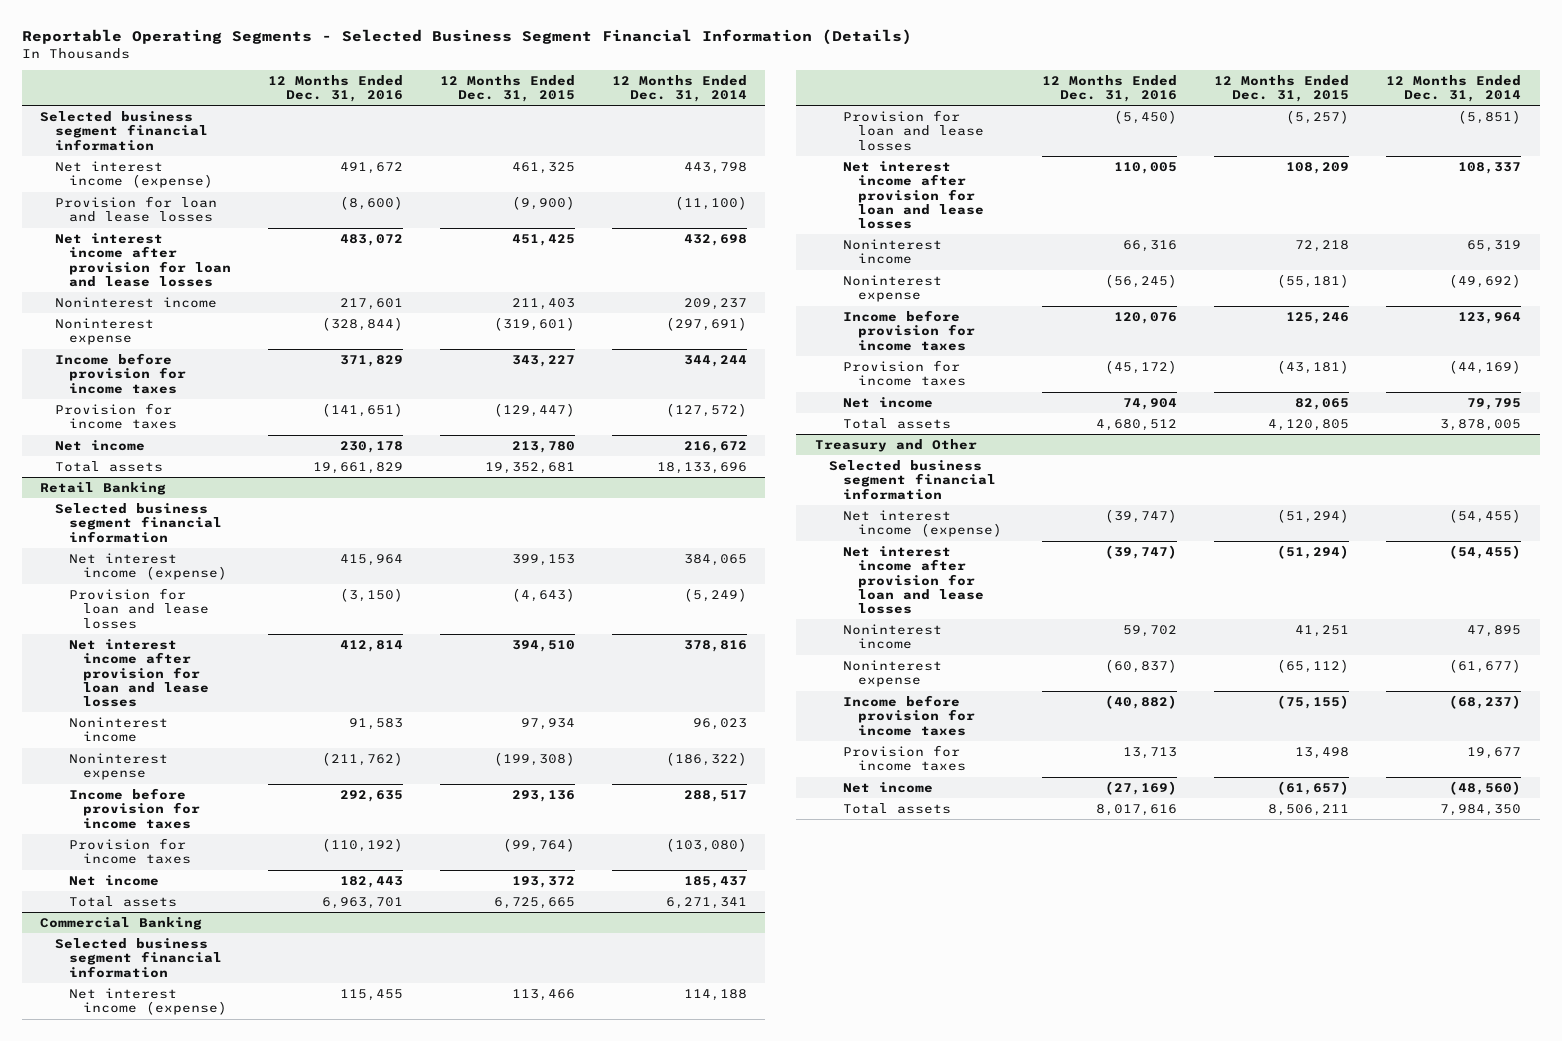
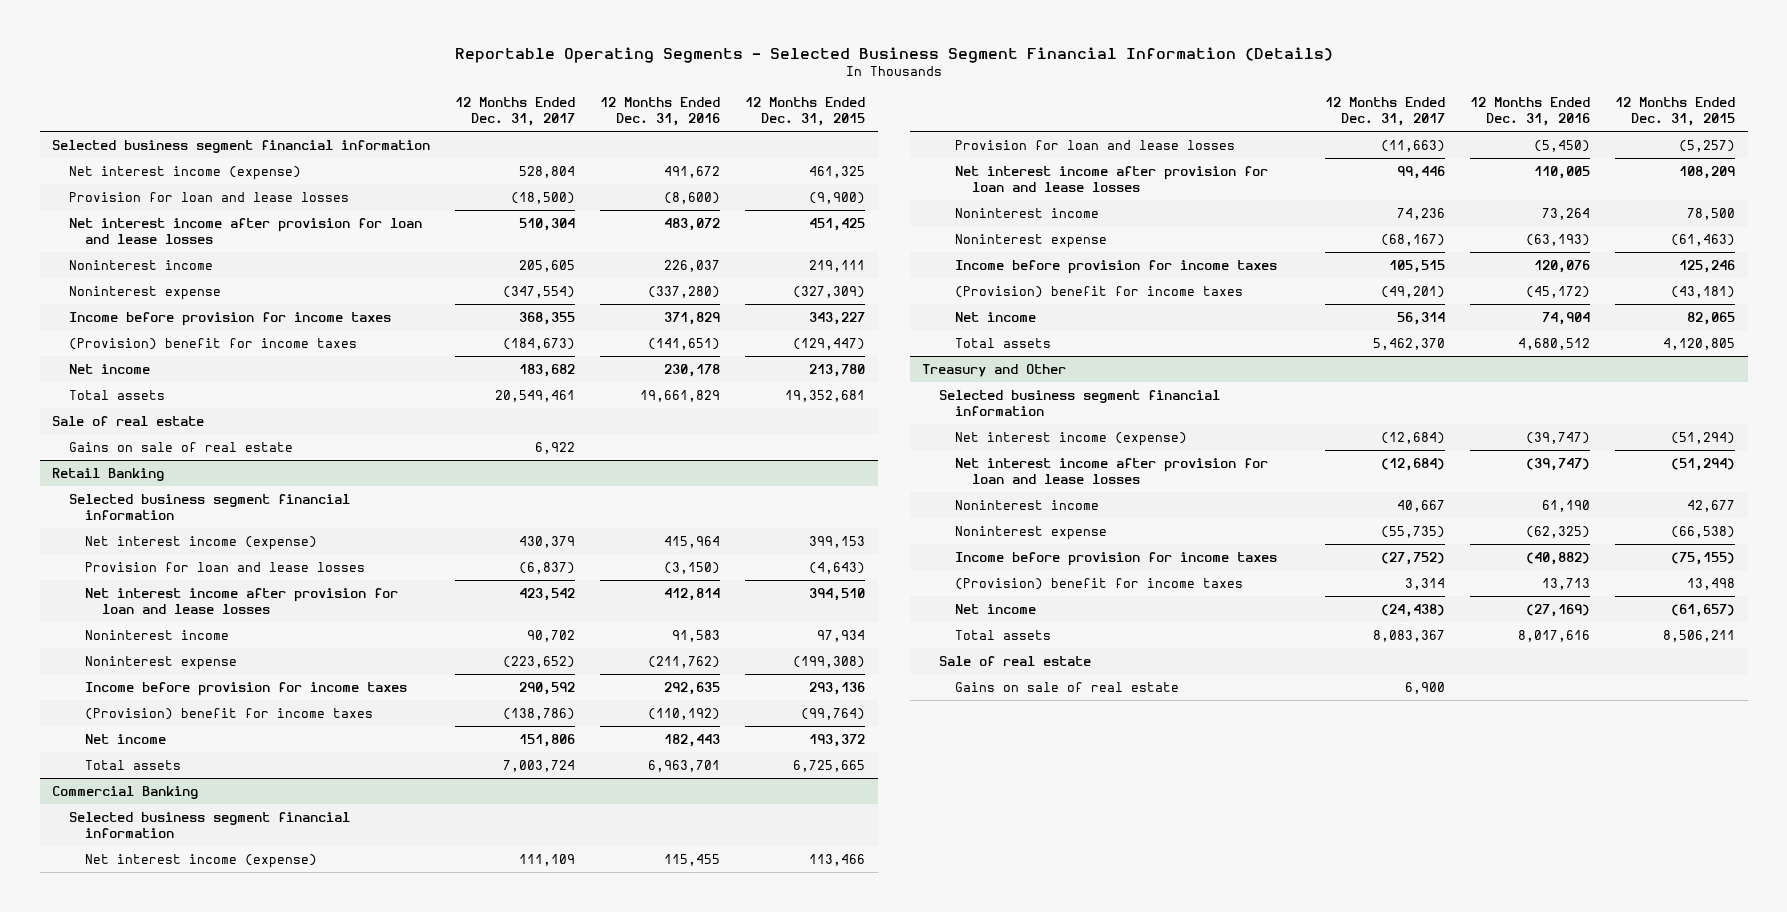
[611,74,747,103] 12 Months Ended Dec. 31, 2014 -> none
none -> [455,96,576,127] 12 Months Ended Dec. 31, 2017
[339,297,403,310] 217,601 -> [664,259,721,272] 226,037
[511,297,575,310] 211,403 -> [809,259,866,272] 219,111
[321,316,403,331] (328,844) -> [648,285,721,298] (337,280)
[493,316,575,331] (319,601) -> [793,285,866,298] (327,309)
[54,402,177,430] Provision for income taxes -> [68,337,357,350] (Provision) benefit for income taxes
none -> [52,415,205,426] Sale of real estate
none -> [68,441,293,452] Gains on sale of real estate
[68,837,192,865] Provision for income taxes -> [85,707,374,720] (Provision) benefit for income taxes
[1123,239,1178,252] 66,316 -> [1542,207,1591,220] 73,264
[1295,239,1350,252] 72,218 -> [1687,207,1736,220] 78,500
[1105,273,1178,288] (56,245) -> [1526,233,1591,246] (63,193)
[1277,273,1350,288] (55,181) -> [1671,233,1736,246] (61,463)
[843,359,966,387] Provision for income taxes -> [955,285,1244,298] (Provision) benefit for income taxes
[1123,624,1178,637] 59,702 -> [1542,499,1591,512] 61,190
[1295,624,1350,637] 41,251 -> [1687,499,1736,512] 42,677
[1105,658,1178,673] (60,837) -> [1526,525,1591,538] (62,325)
[1277,658,1350,673] (65,112) -> [1671,525,1736,538] (66,538)
[843,744,966,772] Provision for income taxes -> [955,577,1244,590] (Provision) benefit for income taxes
none -> [938,655,1091,666] Sale of real estate
none -> [955,681,1180,692] Gains on sale of real estate

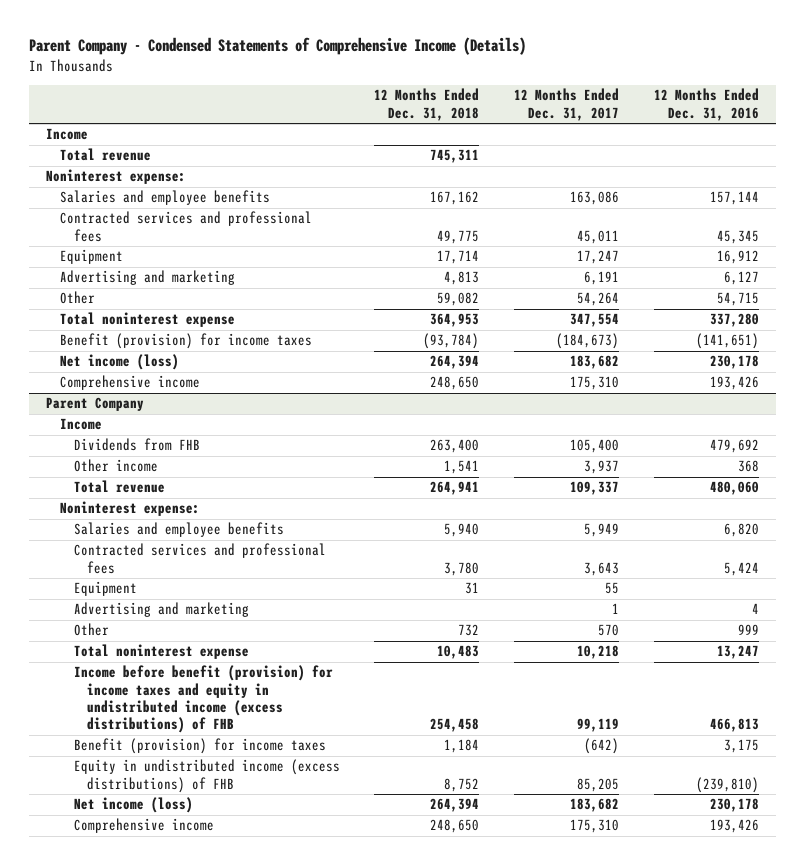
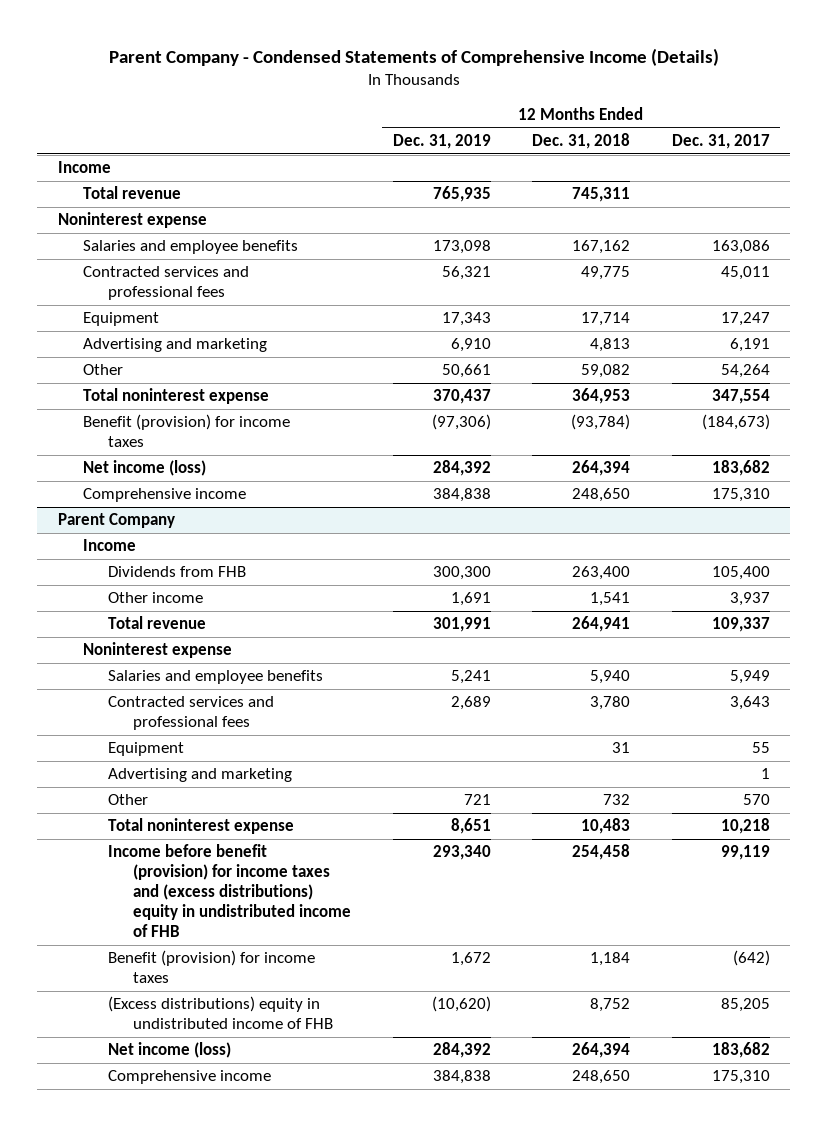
[653,88,759,121] 12 Months Ended Dec. 31, 2016 -> none
none -> [392,134,491,150] Dec. 31, 2019
[46,169,187,185] Noninterest expense: -> [57,212,207,229] Noninterest expense
[60,501,201,517] Noninterest expense: -> [82,642,232,659] Noninterest expense
[73,665,333,734] Income before benefit (provision) for income taxes and equity in undistributed income (excess distributions) of FHB -> [107,844,351,938] Income before benefit (provision) for income taxes and (excess distributions) equity in undistributed income of FHB
[73,759,340,793] Equity in undistributed income (excess distributions) of FHB -> [107,996,333,1030] (Excess distributions) equity in undistributed income of FHB

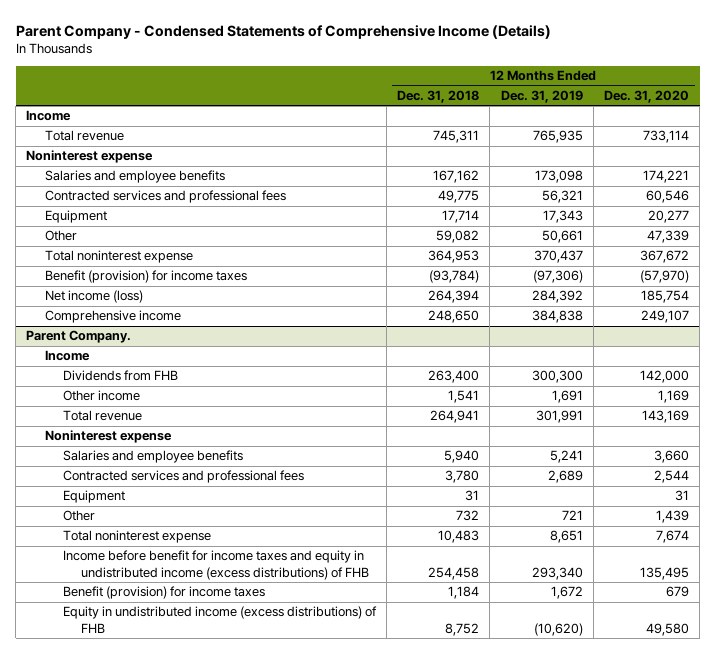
[671,134,770,150] Dec. 31, 2017 -> none
none -> [604,89,690,103] Dec. 31, 2020
[82,338,267,353] Advertising and marketing -> none
[57,513,175,529] Parent Company -> [26,330,132,344] Parent Company.
[107,768,292,783] Advertising and marketing -> none
[107,844,351,938] Income before benefit (provision) for income taxes and (excess distributions) equity in undistributed income of FHB -> [62,550,369,580] Income before benefit for income taxes and equity in undistributed income (excess distributions) of FHB
[107,1042,231,1059] Net income (loss) -> none
[107,1070,271,1085] Comprehensive income -> none
[107,996,333,1030] (Excess distributions) equity in undistributed income of FHB -> [62,606,377,633] Equity in undistributed income (excess distributions) of FHB

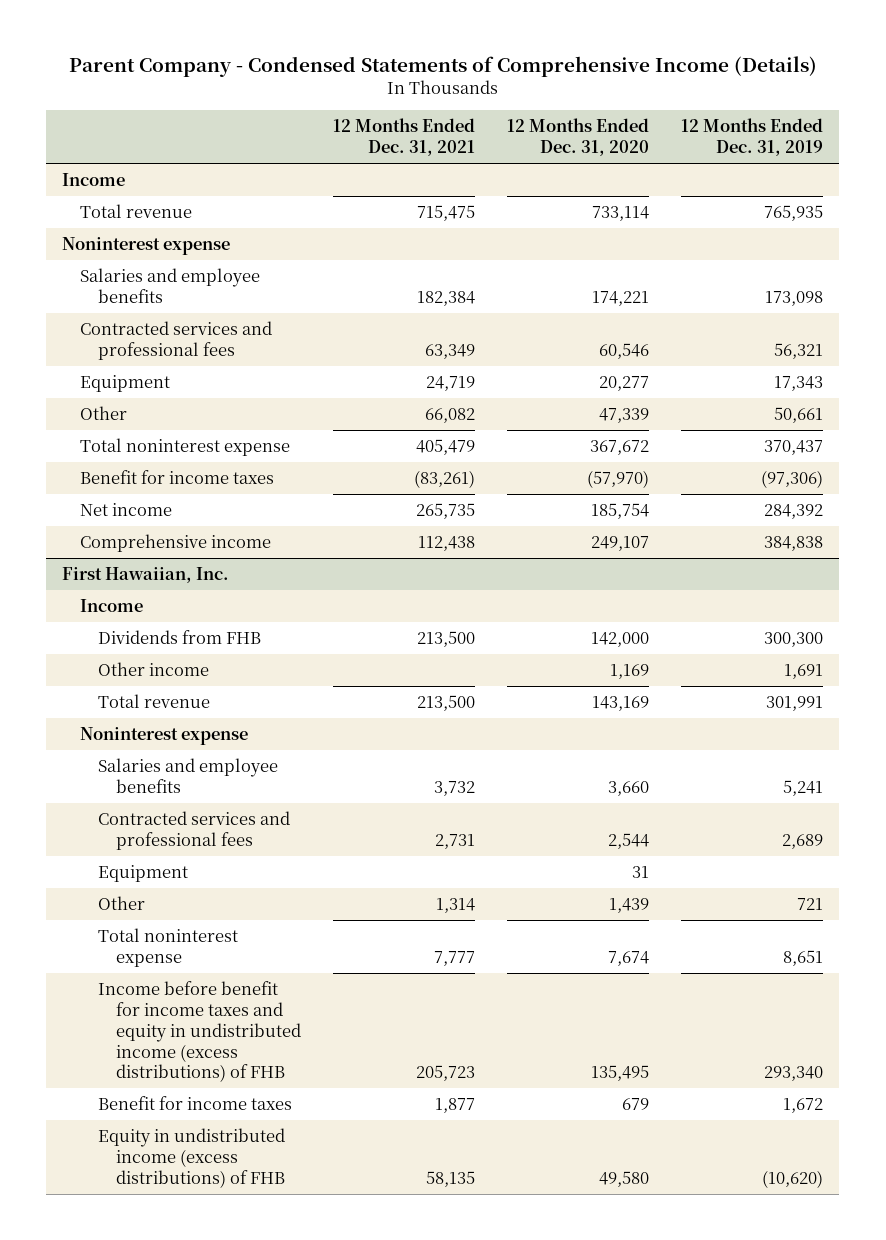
[397,89,480,103] Dec. 31, 2018 -> none
none -> [333,118,476,157] 12 Months Ended Dec. 31, 2021
[44,270,247,284] Benefit (provision) for income taxes -> [80,469,275,484] Benefit for income taxes
[44,290,143,304] Net income (loss) -> [80,502,173,516] Net income
[26,330,132,344] Parent Company. -> [62,566,230,583] First Hawaiian, Inc.
[62,586,265,600] Benefit (provision) for income taxes -> [98,1095,293,1110] Benefit for income taxes

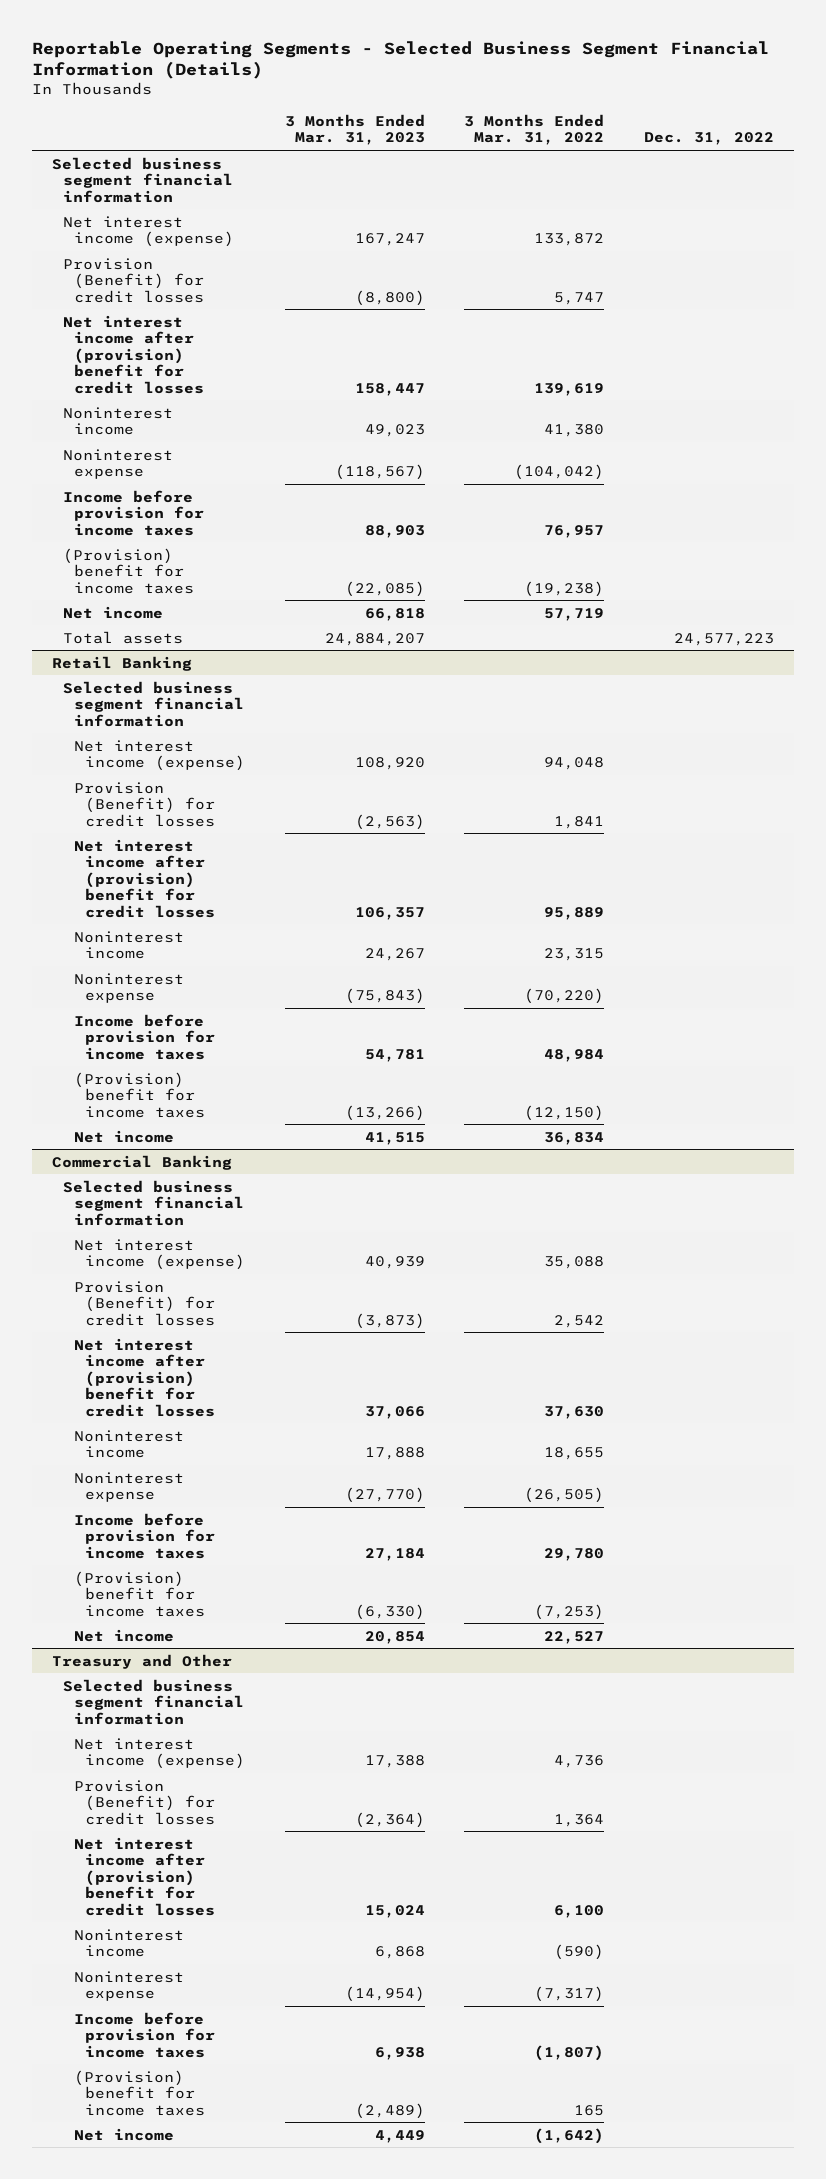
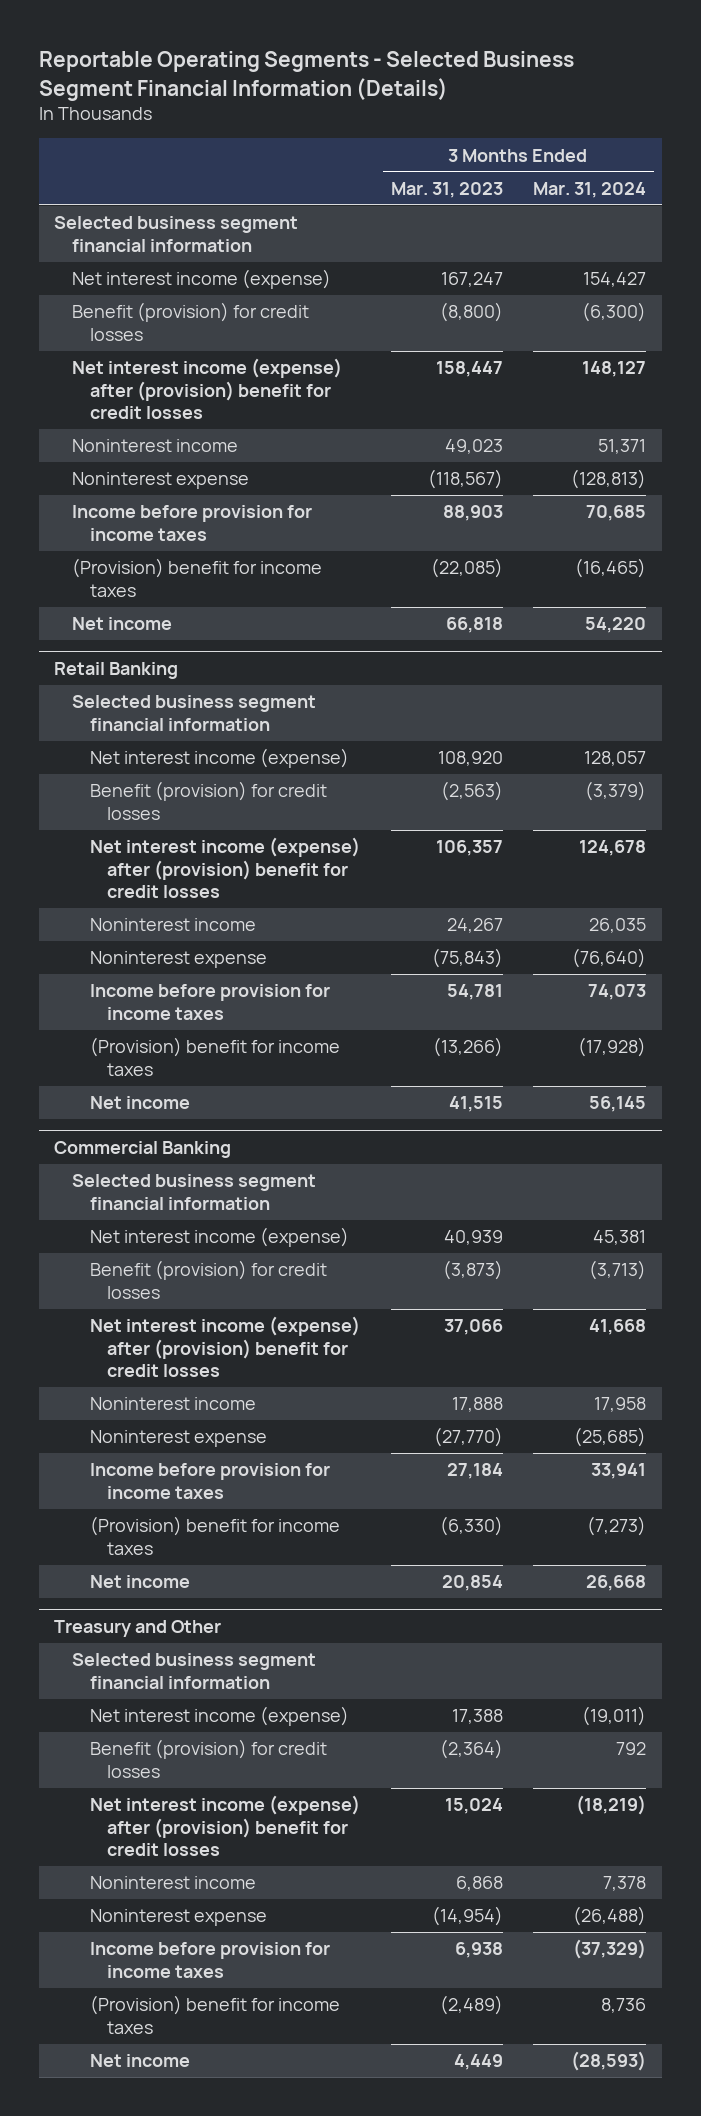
[464,113,605,146] 3 Months Ended Mar. 31, 2022 -> none
[643,132,774,146] Dec. 31, 2022 -> none
none -> [533,181,647,198] Mar. 31, 2024
[62,257,204,303] Provision (Benefit) for credit losses -> [72,302,310,341] Benefit (provision) for credit losses
[62,314,204,394] Net interest income after (provision) benefit for credit losses -> [72,358,343,420] Net interest income (expense) after (provision) benefit for credit losses
[62,630,183,644] Total assets -> none
[73,781,216,827] Provision (Benefit) for credit losses -> [89,781,327,820] Benefit (provision) for credit losses
[73,838,216,918] Net interest income after (provision) benefit for credit losses -> [89,837,360,899] Net interest income (expense) after (provision) benefit for credit losses
[73,1280,216,1326] Provision (Benefit) for credit losses -> [89,1260,327,1299] Benefit (provision) for credit losses
[73,1337,216,1417] Net interest income after (provision) benefit for credit losses -> [89,1316,360,1378] Net interest income (expense) after (provision) benefit for credit losses
[73,1779,216,1825] Provision (Benefit) for credit losses -> [89,1739,327,1778] Benefit (provision) for credit losses
[73,1836,216,1916] Net interest income after (provision) benefit for credit losses -> [89,1795,360,1857] Net interest income (expense) after (provision) benefit for credit losses

